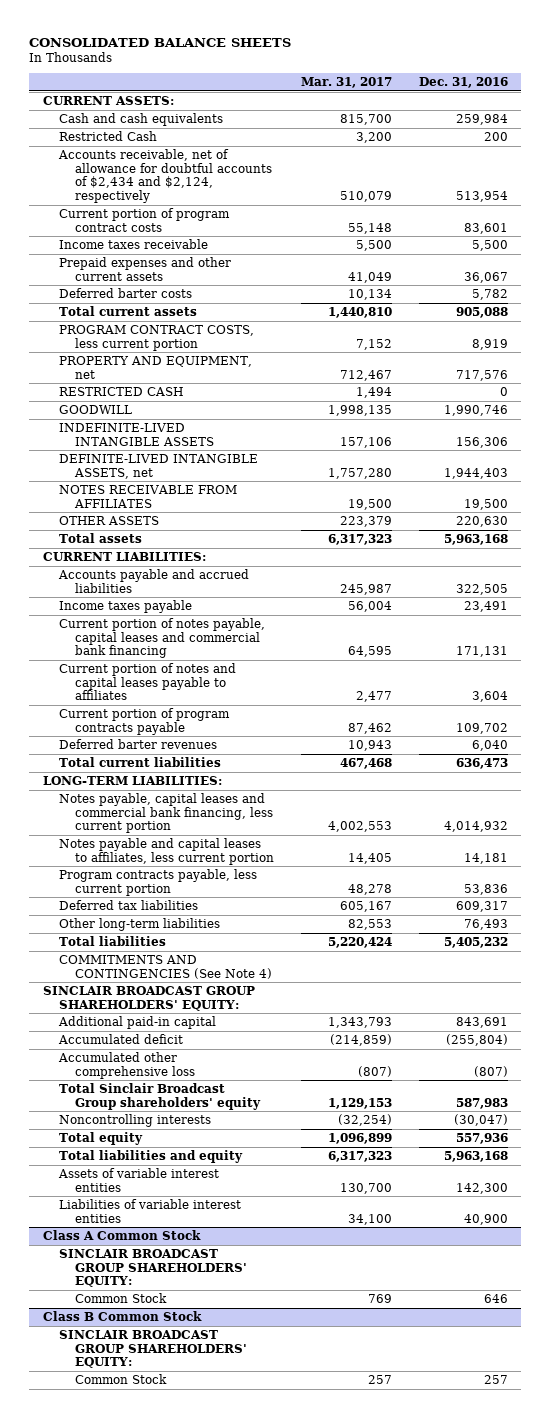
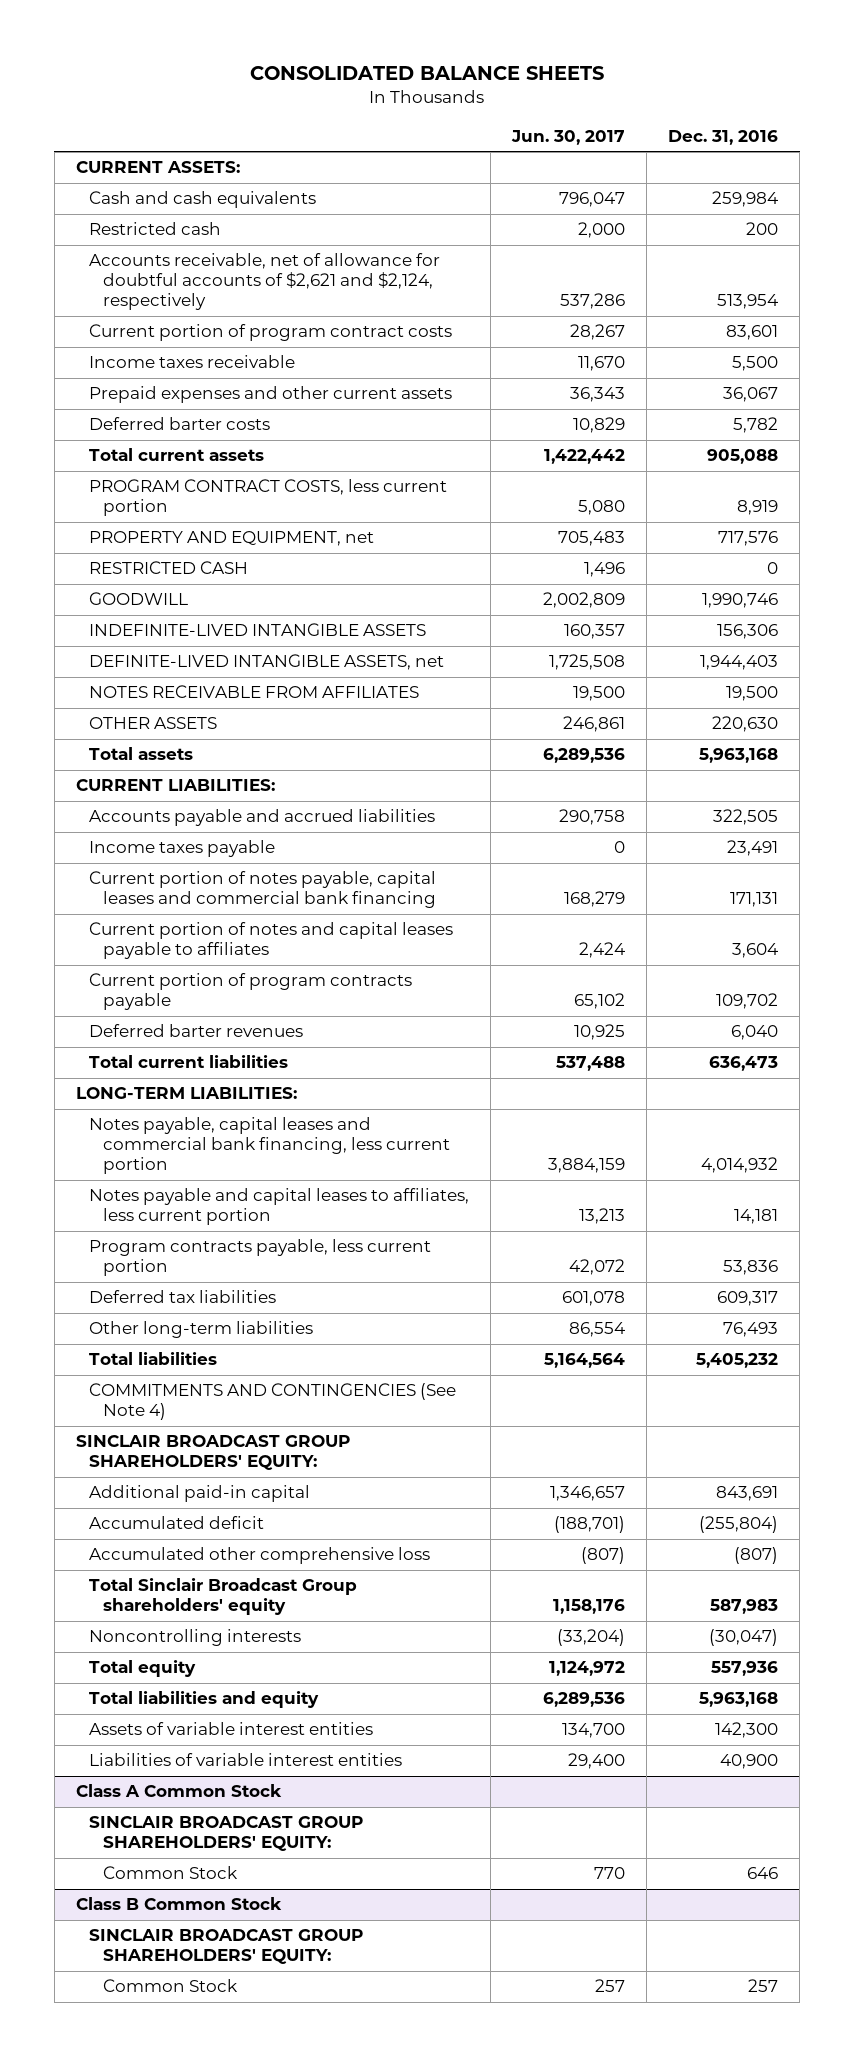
[301,77,393,89] Mar. 31, 2017 -> none
none -> [511,129,626,145] Jun. 30, 2017
[59,130,158,141] Restricted Cash -> [89,222,222,236] Restricted cash
[58,148,273,203] Accounts receivable, net of allowance for doubtful accounts of $2,434 and $2,124, respectively -> [89,253,441,310] Accounts receivable, net of allowance for doubtful accounts of $2,621 and $2,124, respectively

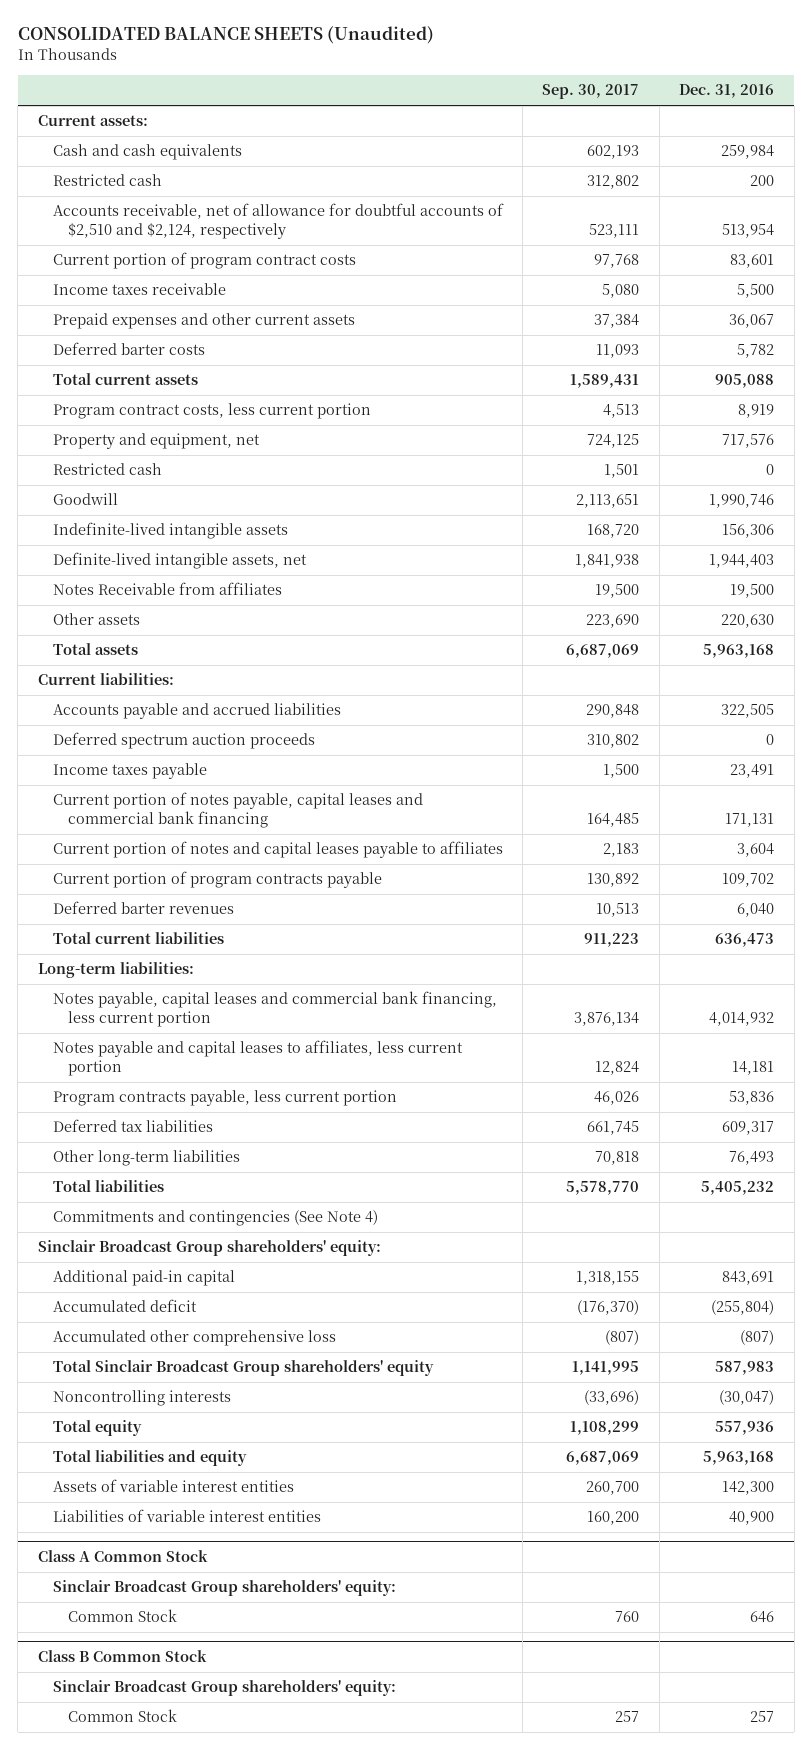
[249,66,604,81] CONSOLIDATED BALANCE SHEETS -> [17,26,434,45] CONSOLIDATED BALANCE SHEETS (Unaudited)
[511,129,626,145] Jun. 30, 2017 -> none
none -> [542,84,640,100] Sep. 30, 2017
[75,161,240,174] CURRENT ASSETS: -> [37,115,148,127] Current assets:
[89,253,441,310] Accounts receivable, net of allowance for doubtful accounts of $2,621 and $2,124, respectively -> [52,203,504,240] Accounts receivable, net of allowance for doubtful accounts of $2,510 and $2,124, respectively
[89,479,448,517] PROGRAM CONTRACT COSTS, less current portion -> [52,403,371,420] Program contract costs, less current portion
[89,531,375,547] PROPERTY AND EQUIPMENT, net -> [52,433,260,450] Property and equipment, net
[89,561,249,575] RESTRICTED CASH -> [52,463,162,476] Restricted cash
[89,592,189,606] GOODWILL -> [52,493,118,506] Goodwill
[89,623,427,637] INDEFINITE-LIVED INTANGIBLE ASSETS -> [52,522,288,540] Indefinite-lived intangible assets
[89,654,445,671] DEFINITE-LIVED INTANGIBLE ASSETS, net -> [52,552,307,570] Definite-lived intangible assets, net
[89,685,420,699] NOTES RECEIVABLE FROM AFFILIATES -> [52,582,282,596] Notes Receivable from affiliates
[89,717,218,730] OTHER ASSETS -> [52,613,140,626] Other assets
[75,779,275,792] CURRENT LIABILITIES: -> [37,673,174,686] Current liabilities:
none -> [52,732,315,750] Deferred spectrum auction proceeds
[75,1087,297,1100] LONG-TERM LIABILITIES: -> [37,962,194,979] Long-term liabilities:
[89,1383,457,1421] COMMITMENTS AND CONTINGENCIES (See Note 4) -> [52,1210,378,1227] Commitments and contingencies (See Note 4)
[75,1435,350,1471] SINCLAIR BROADCAST GROUP SHAREHOLDERS' EQUITY: -> [37,1240,381,1257] Sinclair Broadcast Group shareholders' equity:
[89,1816,364,1852] SINCLAIR BROADCAST GROUP SHAREHOLDERS' EQUITY: -> [52,1580,396,1597] Sinclair Broadcast Group shareholders' equity:
[89,1929,364,1965] SINCLAIR BROADCAST GROUP SHAREHOLDERS' EQUITY: -> [52,1680,396,1697] Sinclair Broadcast Group shareholders' equity:

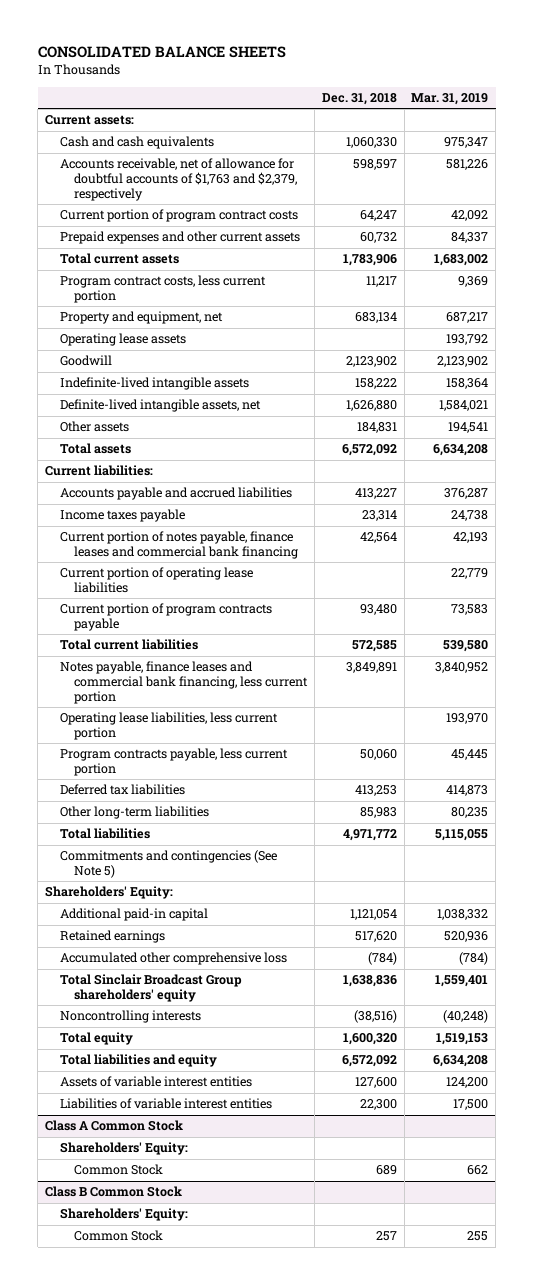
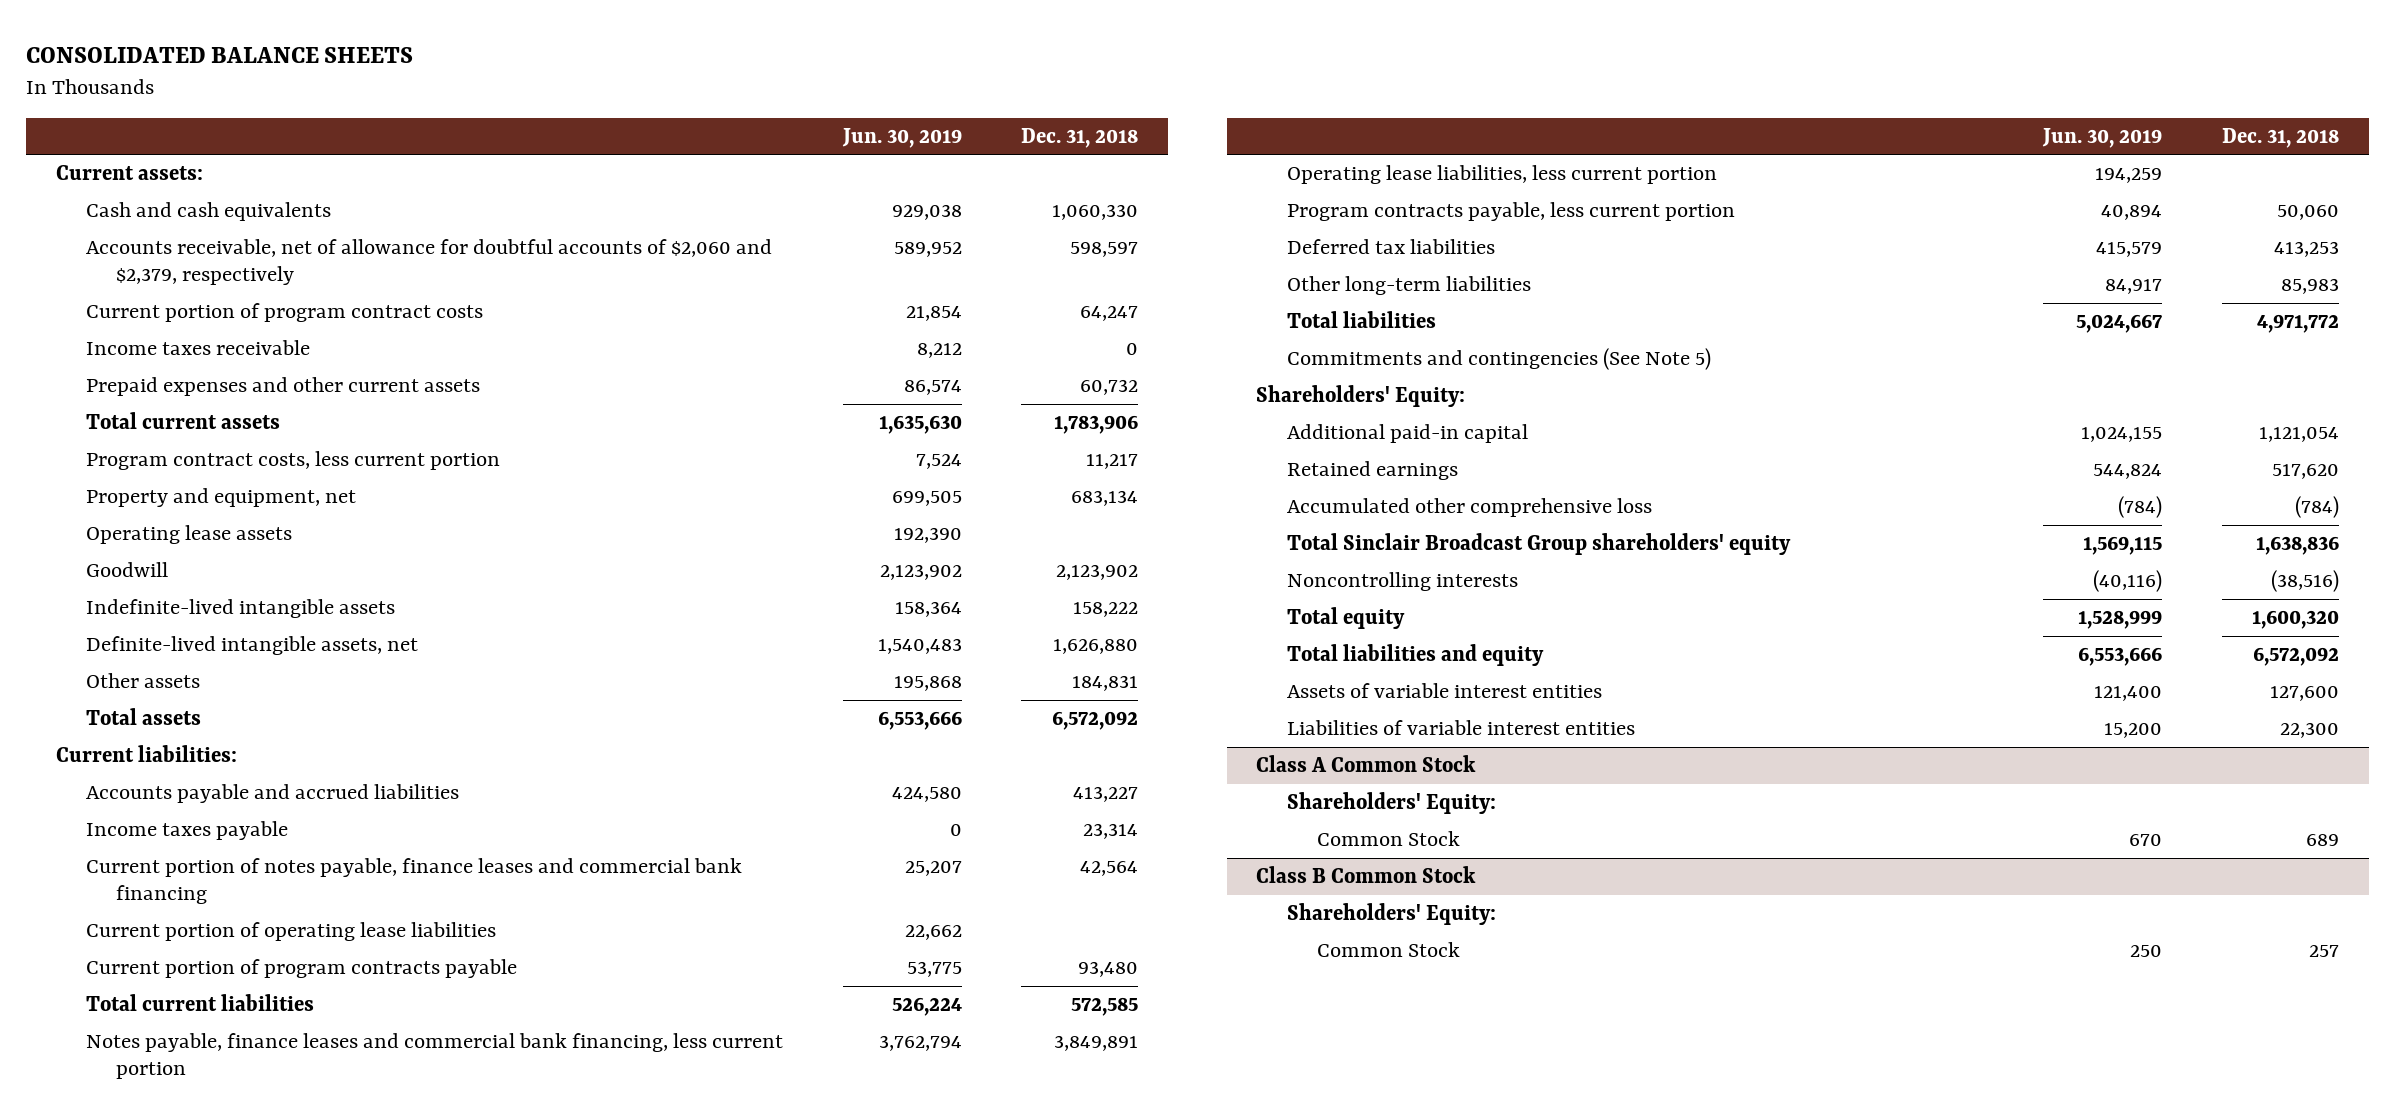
[411,93,489,106] Mar. 31, 2019 -> none
none -> [841,127,962,148] Jun. 30, 2019
[59,158,298,201] Accounts receivable, net of allowance for doubtful accounts of $1,763 and $2,379, respectively -> [86,239,773,286] Accounts receivable, net of allowance for doubtful accounts of $2,060 and $2,379, respectively
none -> [86,340,311,356] Income taxes receivable

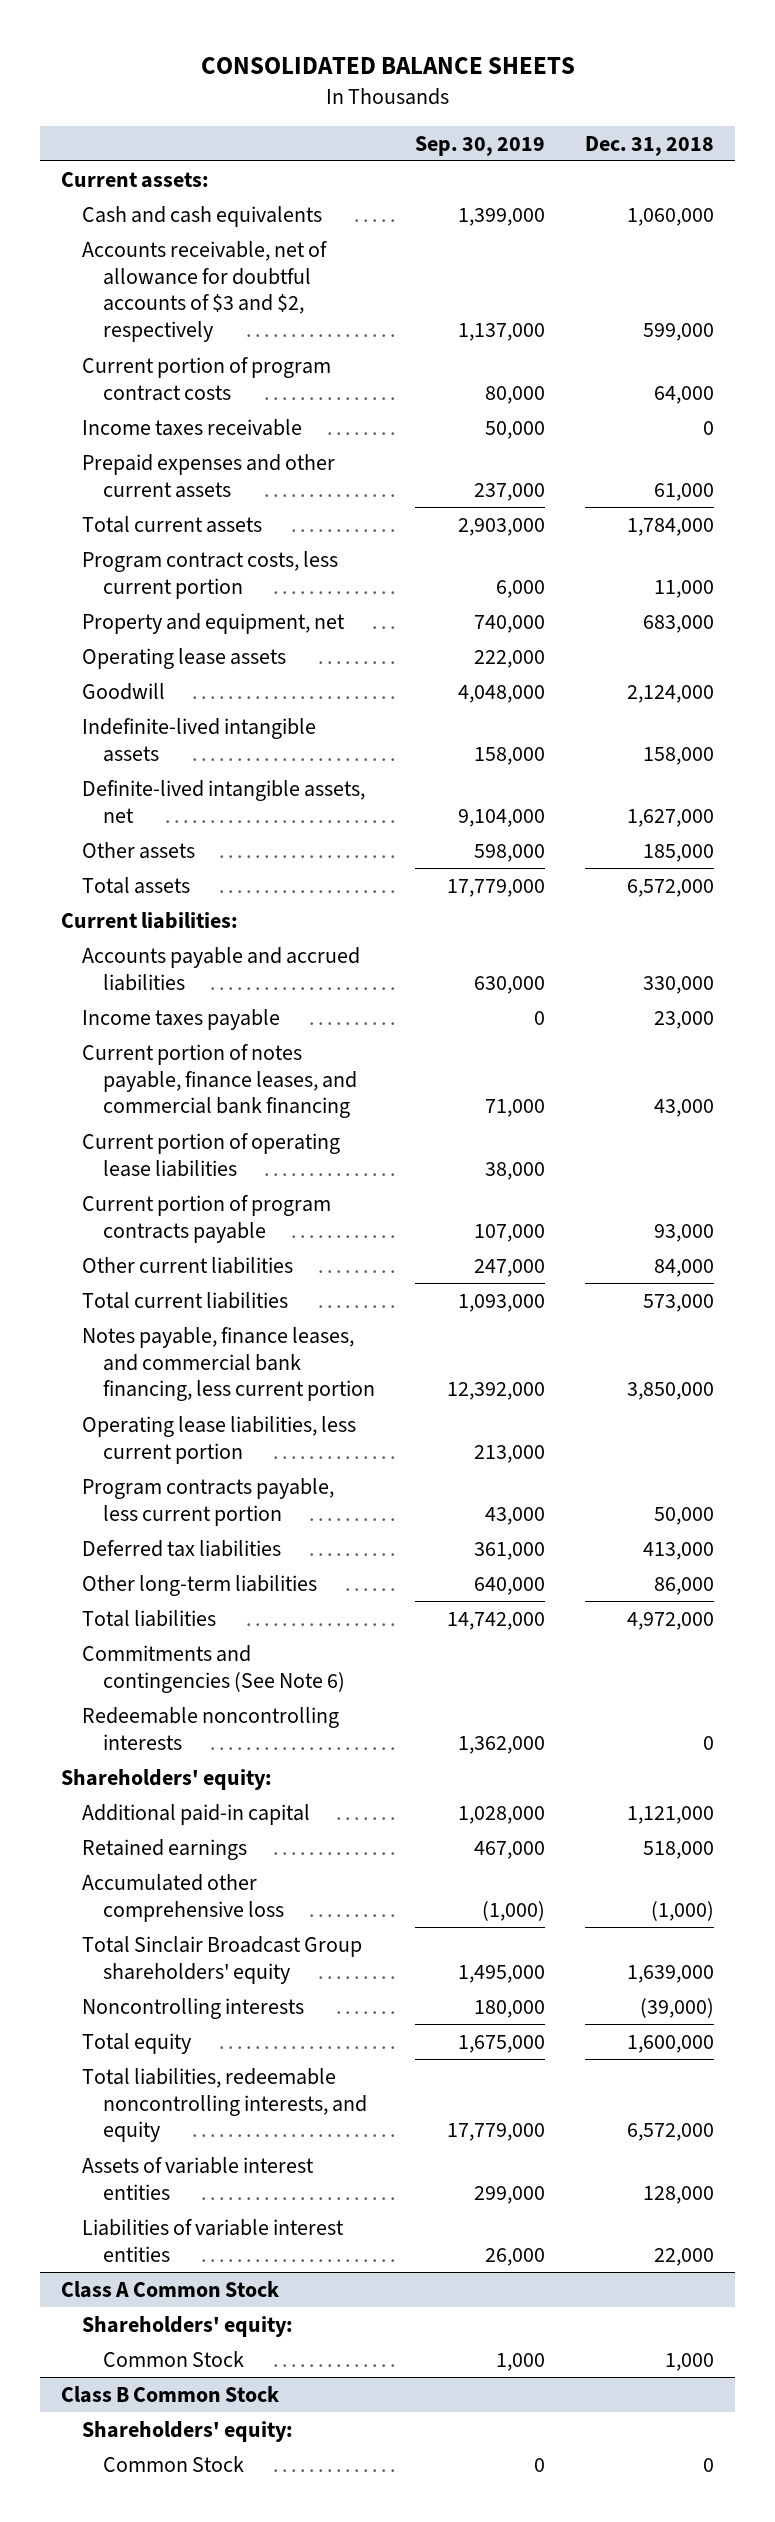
[841,127,962,148] Jun. 30, 2019 -> none
none -> [415,135,546,156] Sep. 30, 2019
[1052,204,1139,221] 1,060,330 -> [627,207,715,226] 1,060,000
[86,239,773,286] Accounts receivable, net of allowance for doubtful accounts of $2,060 and $2,379, respectively -> [81,240,328,343] Accounts receivable, net of allowance for doubtful accounts of $3 and $2, respectively
[1070,242,1139,258] 598,597 -> [643,323,715,342] 599,000
[1080,306,1139,322] 64,247 -> [654,385,715,404] 64,000
[1080,379,1139,396] 60,732 -> [654,482,715,501] 61,000
[1054,415,1139,435] 1,783,906 -> [627,517,715,536] 1,784,000
[1086,454,1139,470] 11,217 -> [654,579,715,598] 11,000
[1071,490,1139,507] 683,134 -> [643,614,715,633] 683,000
[1056,564,1139,581] 2,123,902 -> [627,684,715,703] 2,124,000
[1073,602,1139,618] 158,222 -> [643,746,715,765] 158,000
[1053,639,1139,655] 1,626,880 -> [627,808,715,827] 1,627,000
[1072,675,1139,692] 184,831 -> [643,843,715,862] 185,000
[1052,711,1139,731] 6,572,092 -> [627,878,715,897] 6,572,000
[1073,786,1139,803] 413,227 -> [643,975,715,994] 330,000
[1083,823,1139,840] 23,314 -> [654,1010,715,1029] 23,000
[86,858,743,905] Current portion of notes payable, finance leases and commercial bank financing -> [81,1043,357,1119] Current portion of notes payable, finance leases, and commercial bank financing
[1080,861,1139,877] 42,564 -> [654,1099,715,1118] 43,000
[1078,961,1139,978] 93,480 -> [654,1223,715,1242] 93,000
none -> [81,1256,293,1274] Other current liabilities
[1071,997,1139,1017] 572,585 -> [643,1293,715,1312] 573,000
[86,1033,784,1080] Notes payable, finance leases and commercial bank financing, less current portion -> [81,1326,375,1402] Notes payable, finance leases, and commercial bank financing, less current portion
[1054,1035,1139,1052] 3,849,891 -> [627,1382,715,1401] 3,850,000
[2276,205,2339,221] 50,060 -> [654,1506,715,1525] 50,000
[2273,241,2339,258] 413,253 -> [643,1541,715,1560] 413,000
[2280,278,2339,295] 85,983 -> [654,1576,715,1595] 86,000
[2256,314,2339,334] 4,971,772 -> [627,1611,715,1630] 4,972,000
[1286,348,1711,371] Commitments and contingencies (See Note 5) -> [81,1644,345,1693] Commitments and contingencies (See Note 6)
none -> [81,1706,339,1750] Redeemable noncontrolling interests
[1256,385,1466,408] Shareholders' Equity: -> [60,1768,272,1790] Shareholders' equity:
[2258,427,2339,443] 1,121,054 -> [627,1805,715,1824] 1,121,000
[2271,464,2339,480] 517,620 -> [643,1840,715,1859] 518,000
[2294,496,2339,519] (784) -> [651,1900,715,1921] (1,000)
[2255,536,2339,556] 1,638,836 -> [627,1964,715,1983] 1,639,000
[2270,570,2339,593] (38,516) -> [640,1997,715,2018] (39,000)
[2251,610,2339,630] 1,600,320 -> [627,2034,715,2053] 1,600,000
[1286,644,1544,667] Total liabilities and equity -> [81,2067,367,2143] Total liabilities, redeemable noncontrolling interests, and equity
[2252,647,2339,667] 6,572,092 -> [627,2123,715,2142] 6,572,000
[2269,686,2339,702] 127,600 -> [643,2185,715,2204] 128,000
[2279,722,2339,739] 22,300 -> [654,2247,715,2266] 22,000
[1286,792,1496,815] Shareholders' Equity: -> [81,2315,293,2337] Shareholders' equity:
[2305,834,2339,847] 689 -> [665,2352,715,2371] 1,000
[1286,903,1496,926] Shareholders' Equity: -> [81,2420,293,2442] Shareholders' equity:
[2308,945,2339,958] 257 -> [703,2457,715,2472] 0

